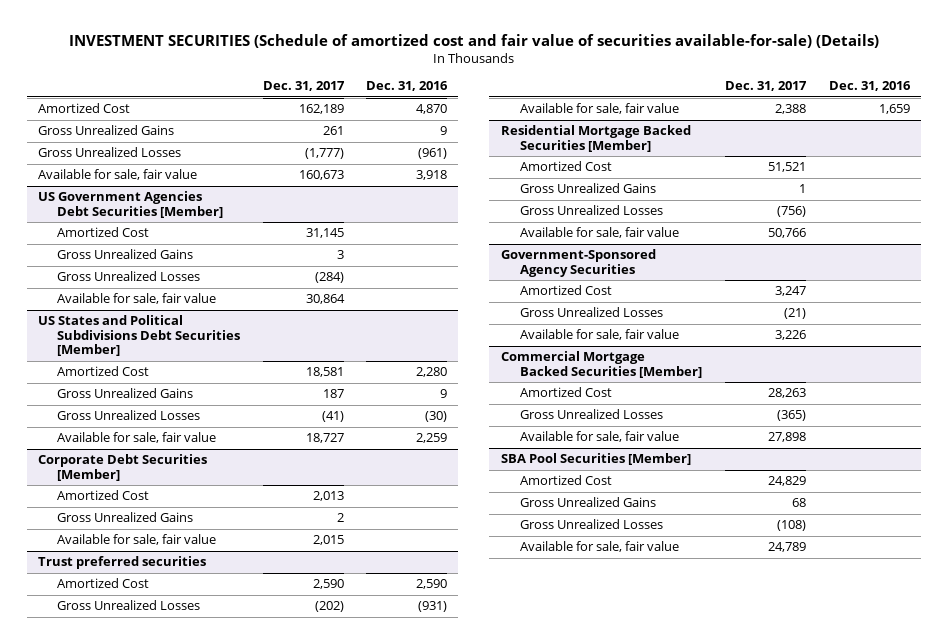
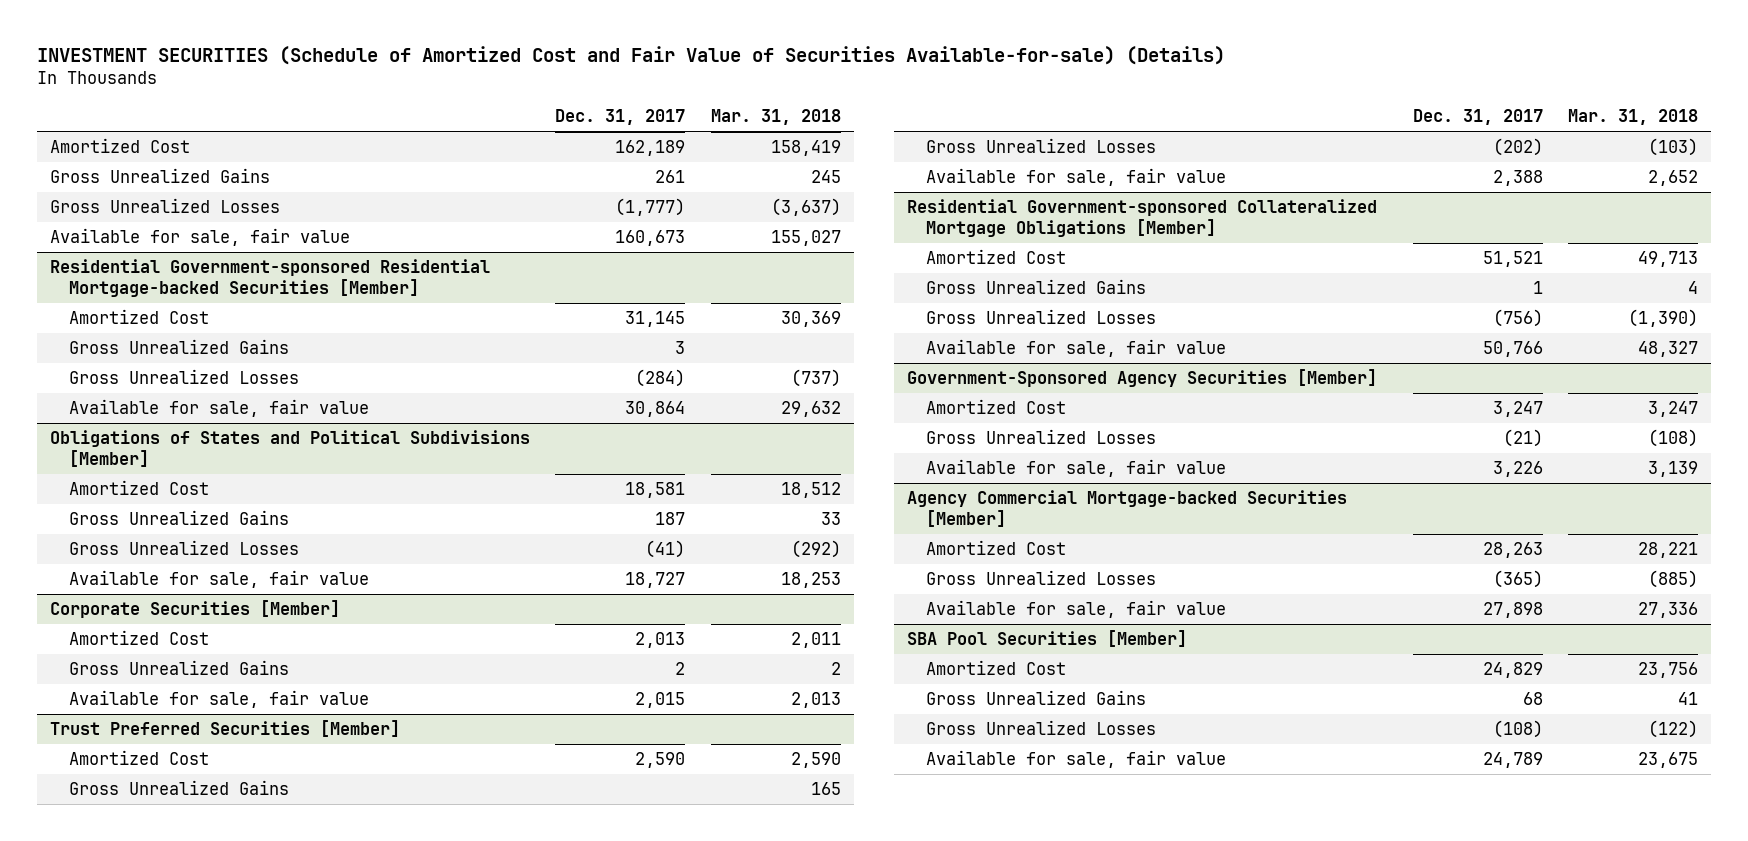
[68,33,879,48] INVESTMENT SECURITIES (Schedule of amortized cost and fair value of securities available-for-sale) (Details) -> [37,46,1226,66] INVESTMENT SECURITIES (Schedule of Amortized Cost and Fair Value of Securities Available-for-sale) (Details)
[366,81,449,92] Dec. 31, 2016 -> none
none -> [710,108,841,125] Mar. 31, 2018
[37,191,224,218] US Government Agencies Debt Securities [Member] -> [49,259,490,298] Residential Government-sponsored Residential Mortgage-backed Securities [Member]
[37,315,241,357] US States and Political Subdivisions Debt Securities [Member] -> [49,430,530,468] Obligations of States and Political Subdivisions [Member]
[37,454,207,481] Corporate Debt Securities [Member] -> [49,600,340,619] Corporate Securities [Member]
[37,556,206,570] Trust preferred securities -> [49,720,400,738] Trust Preferred Securities [Member]
none -> [69,780,290,796] Gross Unrealized Gains
[500,125,691,152] Residential Mortgage Backed Securities [Member] -> [907,199,1378,238] Residential Government-sponsored Collateralized Mortgage Obligations [Member]
[500,249,656,277] Government-Sponsored Agency Securities -> [907,369,1378,388] Government-Sponsored Agency Securities [Member]
[500,351,702,378] Commercial Mortgage Backed Securities [Member] -> [907,490,1348,528] Agency Commercial Mortgage-backed Securities [Member]

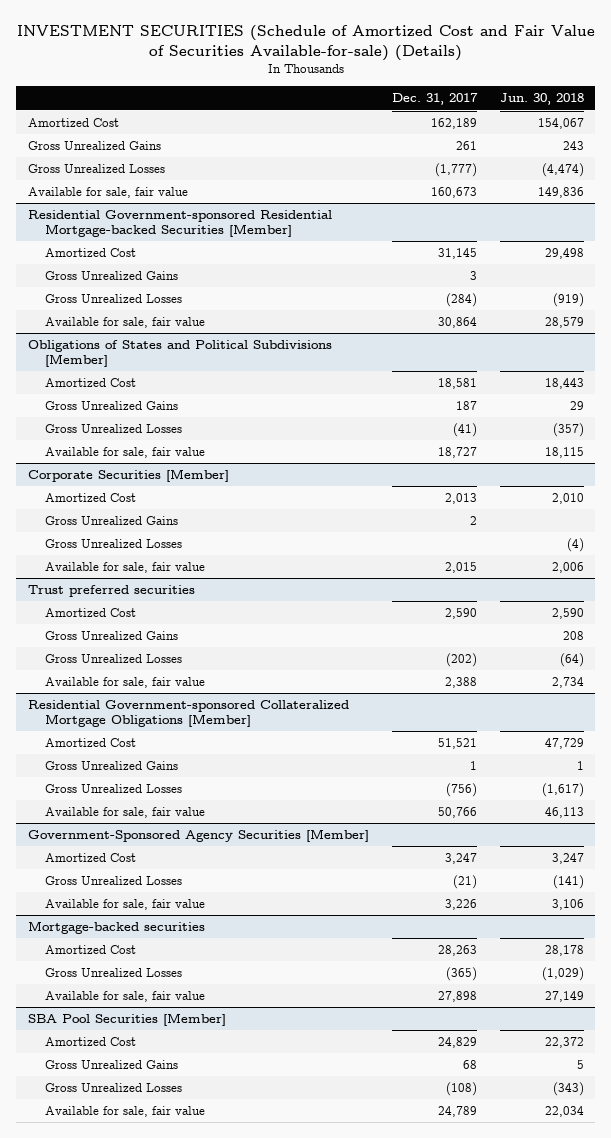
[710,108,841,125] Mar. 31, 2018 -> none
none -> [499,93,584,106] Jun. 30, 2018
none -> [44,539,182,549] Gross Unrealized Losses
[49,720,400,738] Trust Preferred Securities [Member] -> [27,585,195,598] Trust preferred securities
[907,490,1348,528] Agency Commercial Mortgage-backed Securities [Member] -> [27,921,205,935] Mortgage-backed securities

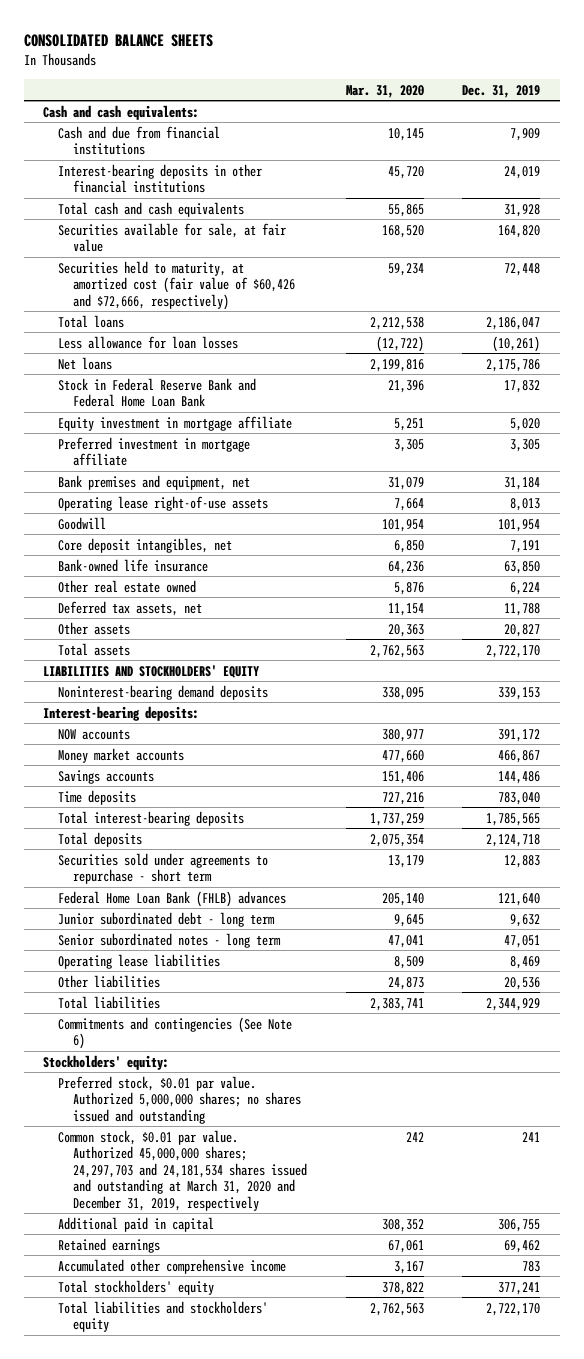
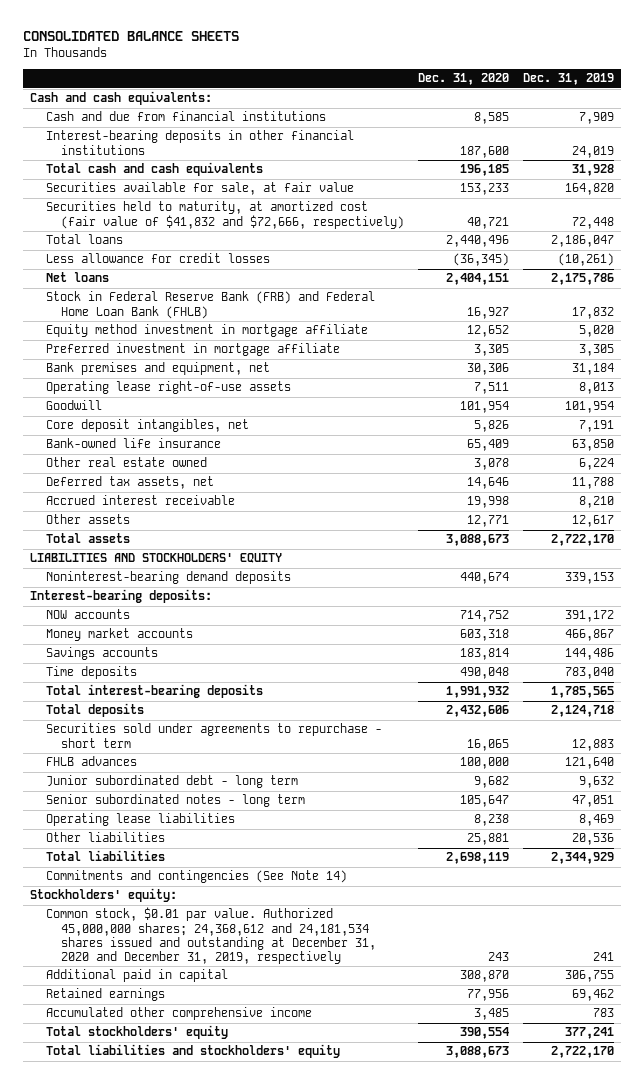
[345,84,424,98] Mar. 31, 2020 -> none
none -> [418,73,510,86] Dec. 31, 2020
[58,260,295,310] Securities held to maturity, at amortized cost (fair value of $60,426 and $72,666, respectively) -> [45,201,405,229] Securities held to maturity, at amortized cost (fair value of $41,832 and $72,666, respectively)
[58,335,239,349] Less allowance for loan losses -> [45,253,270,264] Less allowance for credit losses
[58,377,257,408] Stock in Federal Reserve Bank and Federal Home Loan Bank -> [45,291,375,319] Stock in Federal Reserve Bank (FRB) and Federal Home Loan Bank (FHLB)
[58,415,293,431] Equity investment in mortgage affiliate -> [45,324,368,338] Equity method investment in mortgage affiliate
none -> [45,495,235,506] Accrued interest receivable
[504,623,541,637] 20,827 -> [572,515,615,528] 12,617
[58,890,287,907] Federal Home Loan Bank (FHLB) advances -> [45,756,137,767] FHLB advances
[58,1016,293,1050] Commitments and contingencies (See Note 6) -> [45,870,347,884] Commitments and contingencies (See Note 14)
[58,1075,301,1124] Preferred stock, $0.01 par value. Authorized 5,000,000 shares; no shares issued and outstanding -> none
[58,1129,307,1211] Common stock, $0.01 par value. Authorized 45,000,000 shares; 24,297,703 and 24,181,534 shares issued and outstanding at March 31, 2020 and December 31, 2019, respectively -> [45,907,377,965] Common stock, $0.01 par value. Authorized 45,000,000 shares; 24,368,612 and 24,181,534 shares issued and outstanding at December 31, 2020 and December 31, 2019, respectively

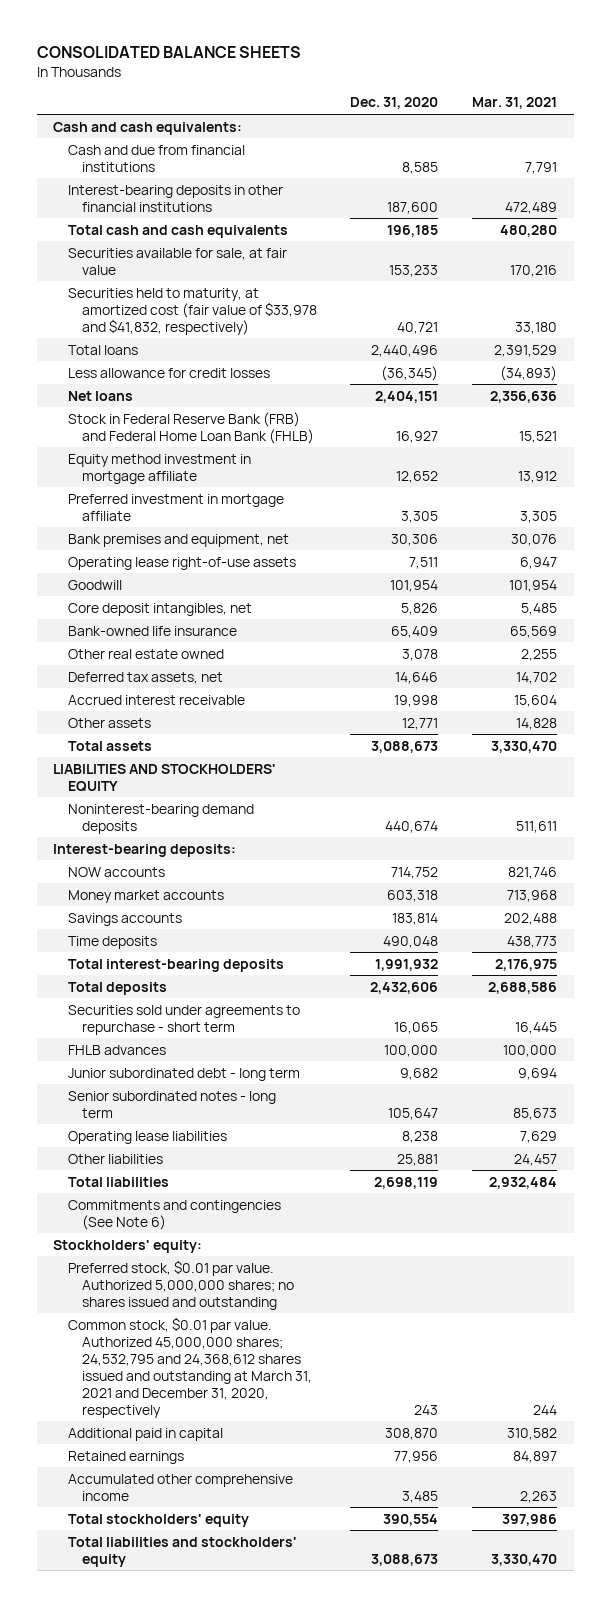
[523,73,615,86] Dec. 31, 2019 -> none
none -> [471,97,557,110] Mar. 31, 2021
[45,201,405,229] Securities held to maturity, at amortized cost (fair value of $41,832 and $72,666, respectively) -> [67,287,317,335] Securities held to maturity, at amortized cost (fair value of $33,978 and $41,832, respectively)
[45,870,347,884] Commitments and contingencies (See Note 14) -> [67,1199,281,1230] Commitments and contingencies (See Note 6)
none -> [67,1259,294,1310] Preferred stock, $0.01 par value. Authorized 5,000,000 shares; no shares issued and outstanding
[45,907,377,965] Common stock, $0.01 par value. Authorized 45,000,000 shares; 24,368,612 and 24,181,534 shares issued and outstanding at December 31, 2020 and December 31, 2019, respectively -> [67,1316,312,1418] Common stock, $0.01 par value. Authorized 45,000,000 shares; 24,532,795 and 24,368,612 shares issued and outstanding at March 31, 2021 and December 31, 2020, respectively

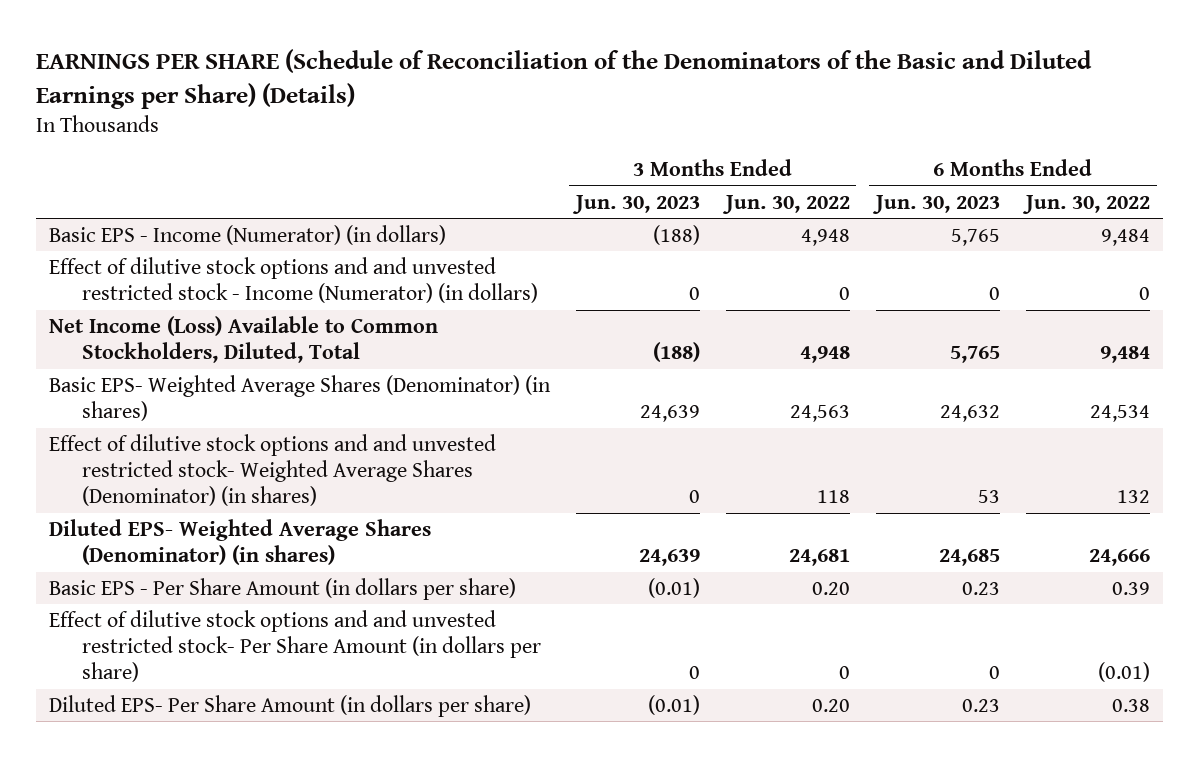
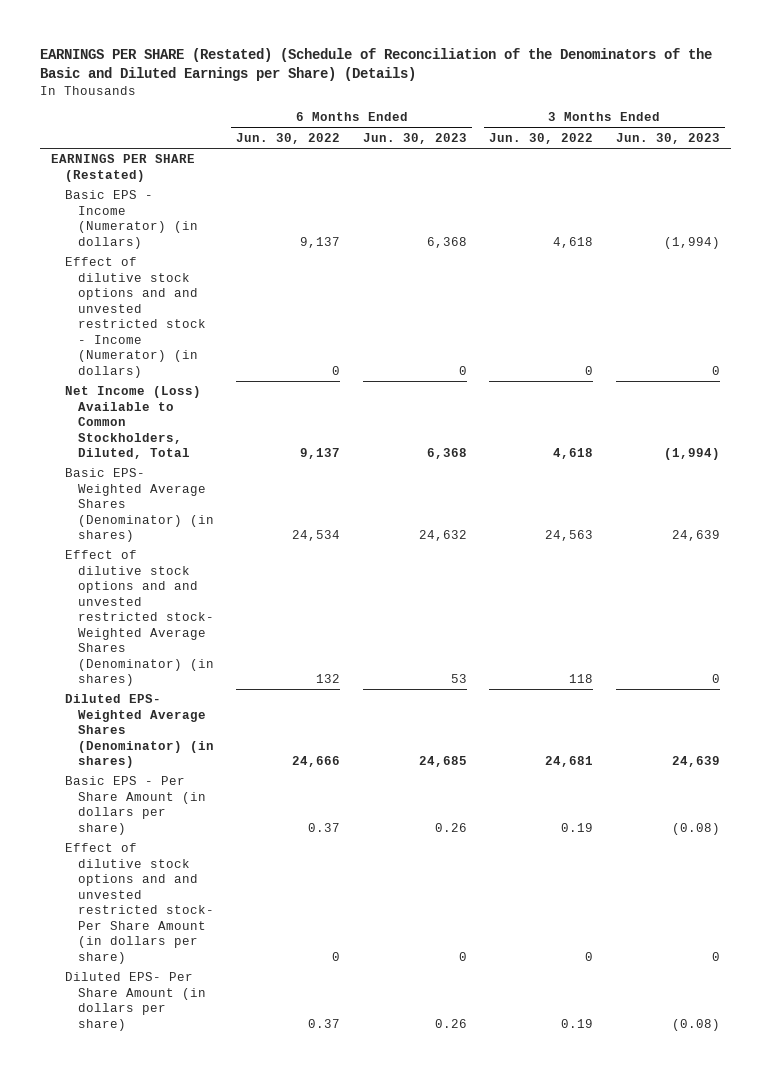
[35,49,1092,109] EARNINGS PER SHARE (Schedule of Reconciliation of the Denominators of the Basic and Diluted Earnings per Share) (Details) -> [40,48,713,82] EARNINGS PER SHARE (Restated) (Schedule of Reconciliation of the Denominators of the Basic and Diluted Earnings per Share) (Details)
none -> [51,154,196,182] EARNINGS PER SHARE (Restated)
[652,224,700,245] (188) -> [663,236,720,249] (1,994)
[800,228,850,246] 4,948 -> [553,236,594,248] 4,618
[950,228,1000,246] 5,765 -> [426,236,467,248] 6,368
[1101,228,1151,246] 9,484 -> [300,236,341,248] 9,137
[652,342,700,363] (188) -> [663,448,720,461] (1,994)
[799,346,850,364] 4,948 -> [553,448,594,460] 4,618
[949,346,1000,364] 5,765 -> [426,448,467,460] 6,368
[1100,346,1151,364] 9,484 -> [300,448,341,460] 9,137
[647,577,700,598] (0.01) -> [671,822,720,835] (0.08)
[811,581,850,595] 0.20 -> [561,822,594,832] 0.19
[961,581,1000,595] 0.23 -> [434,822,467,832] 0.26
[1112,581,1151,595] 0.39 -> [308,822,341,832] 0.37
[1098,662,1151,683] (0.01) -> [332,951,341,961] 0
[647,694,700,715] (0.01) -> [671,1018,720,1031] (0.08)
[811,698,850,712] 0.20 -> [561,1018,594,1028] 0.19
[961,698,1000,712] 0.23 -> [434,1018,467,1028] 0.26
[1112,698,1151,712] 0.38 -> [308,1018,341,1028] 0.37

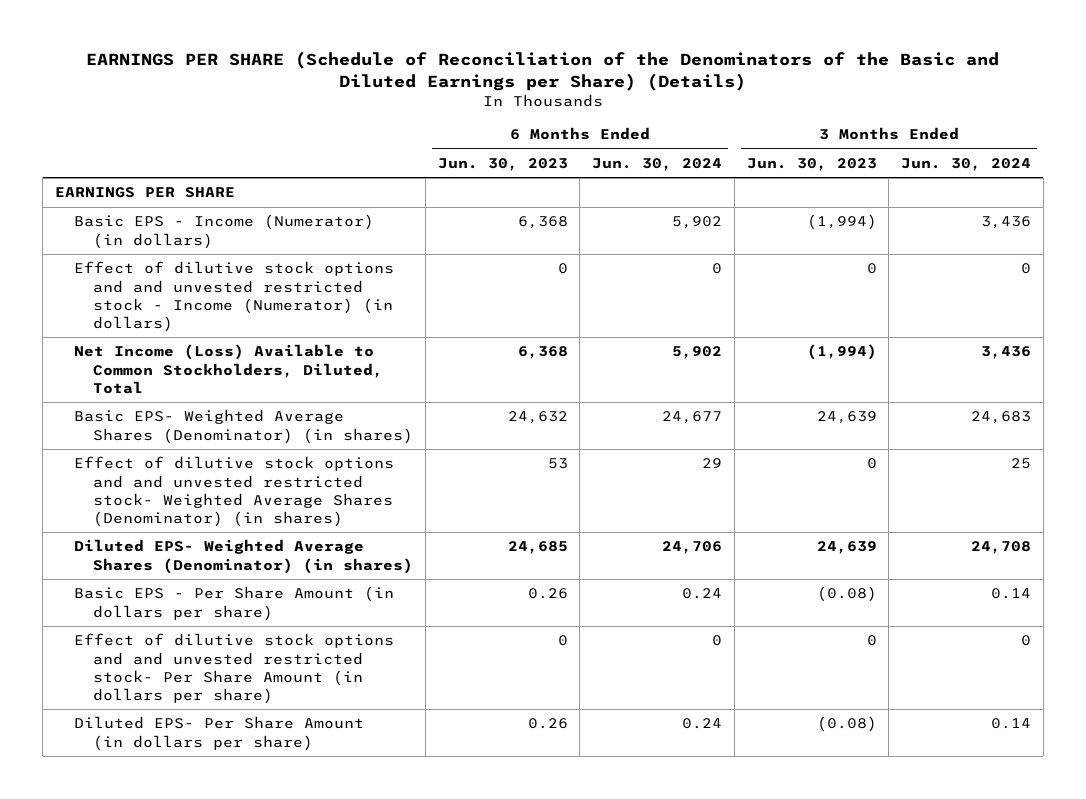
[40,48,713,82] EARNINGS PER SHARE (Restated) (Schedule of Reconciliation of the Denominators of the Basic and Diluted Earnings per Share) (Details) -> [86,50,1000,91] EARNINGS PER SHARE (Schedule of Reconciliation of the Denominators of the Basic and Diluted Earnings per Share) (Details)
[236,133,341,145] Jun. 30, 2022 -> none
[489,133,594,145] Jun. 30, 2022 -> none
none -> [592,157,723,171] Jun. 30, 2024
none -> [901,157,1032,171] Jun. 30, 2024
[51,154,196,182] EARNINGS PER SHARE (Restated) -> [55,187,236,199] EARNINGS PER SHARE

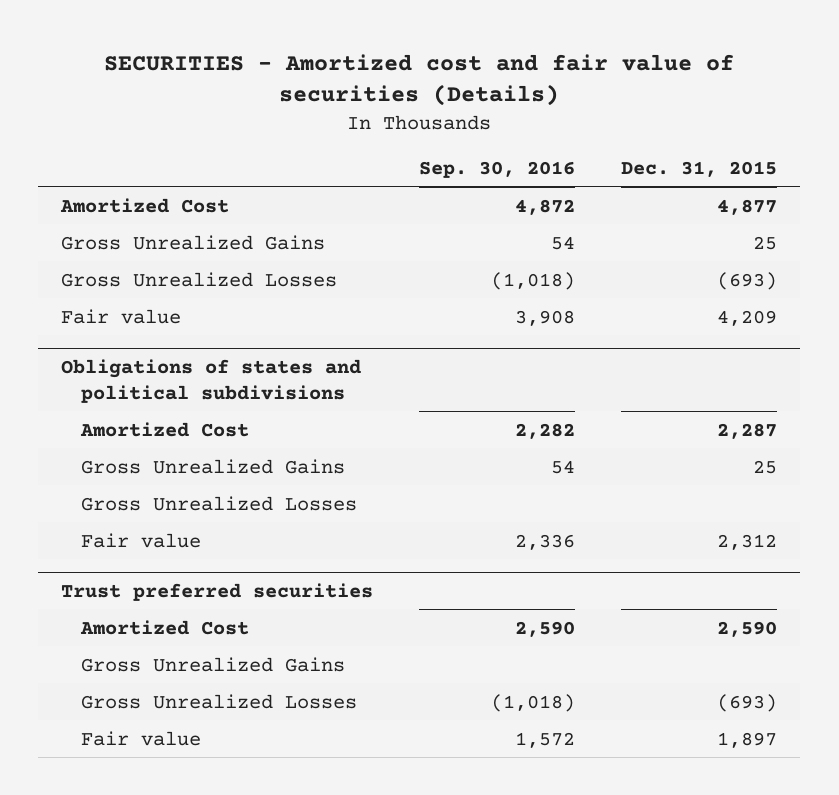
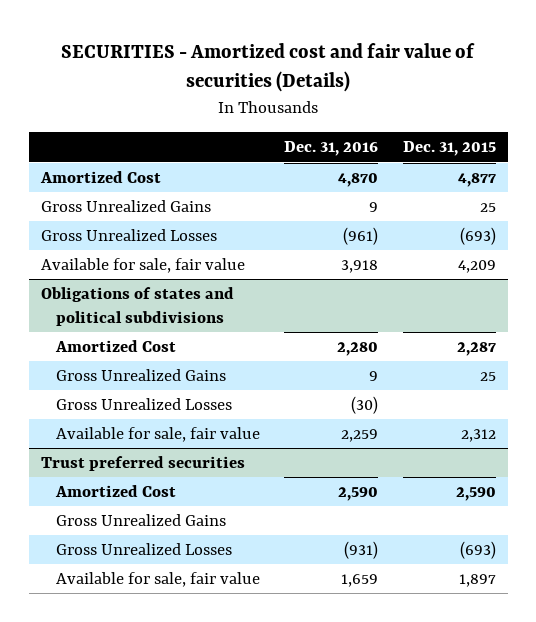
[419,160,576,178] Sep. 30, 2016 -> none
none -> [284,141,379,157] Dec. 31, 2016
[61,308,182,324] Fair value -> [40,258,245,274] Available for sale, fair value
[80,532,201,548] Fair value -> [55,427,260,443] Available for sale, fair value
[80,730,201,746] Fair value -> [55,572,260,588] Available for sale, fair value

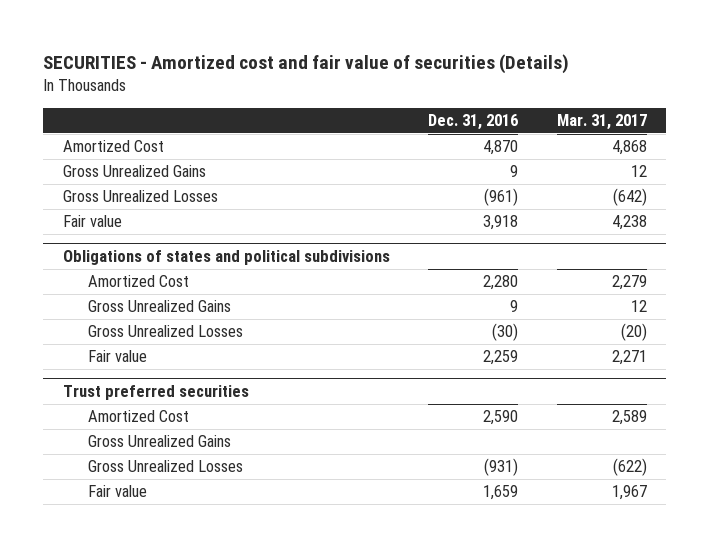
[402,141,496,157] Dec. 31, 2015 -> none
none -> [557,114,648,131] Mar. 31, 2017
[40,258,245,274] Available for sale, fair value -> [62,215,122,228] Fair value
[55,427,260,443] Available for sale, fair value -> [87,350,147,363] Fair value
[55,572,260,588] Available for sale, fair value -> [87,485,147,498] Fair value

